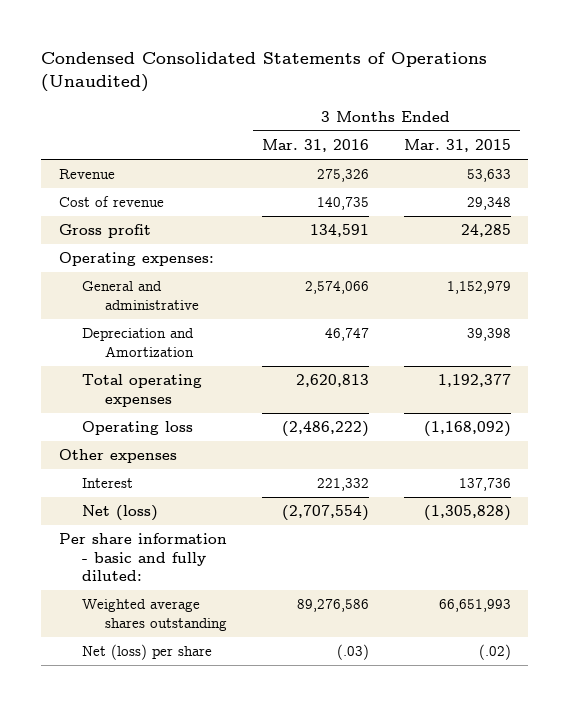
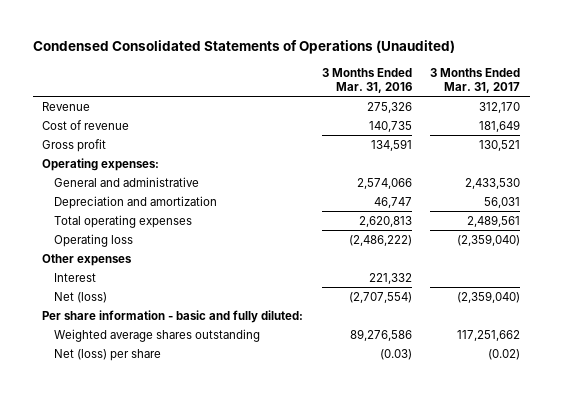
[403,139,511,153] Mar. 31, 2015 -> none
none -> [430,67,521,93] 3 Months Ended Mar. 31, 2017
[81,328,194,357] Depreciation and Amortization -> [54,195,218,209] Depreciation and amortization
[336,644,369,661] (.03) -> [379,348,412,360] (0.03)

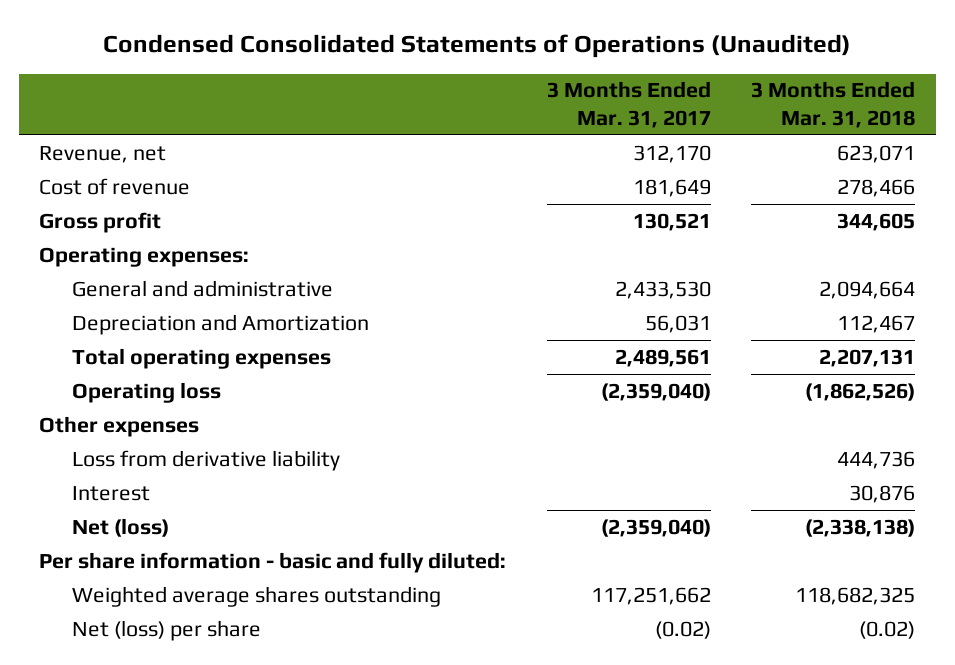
[321,67,412,93] 3 Months Ended Mar. 31, 2016 -> none
none -> [751,81,916,129] 3 Months Ended Mar. 31, 2018
[42,101,91,111] Revenue -> [39,145,167,163] Revenue, net
[54,195,218,209] Depreciation and amortization -> [71,313,369,335] Depreciation and Amortization
none -> [71,449,340,471] Loss from derivative liability

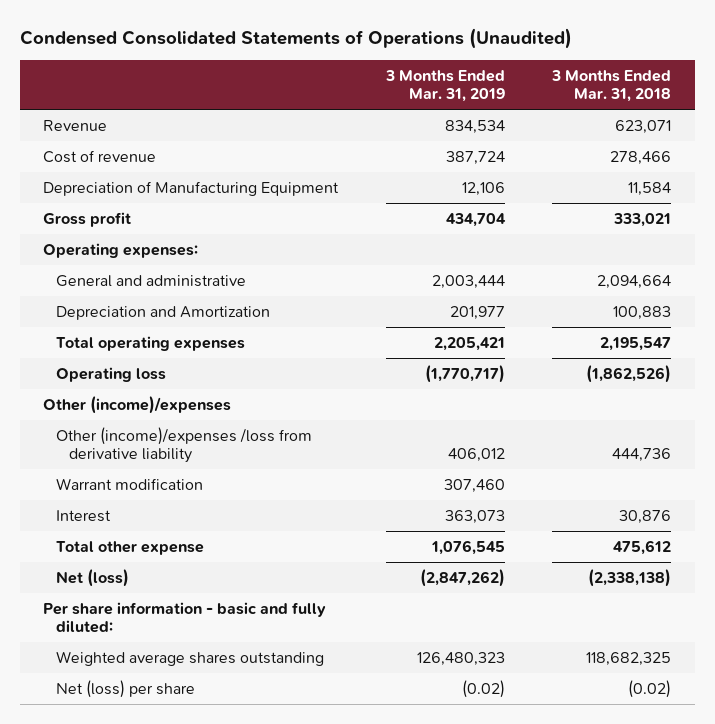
[546,81,711,129] 3 Months Ended Mar. 31, 2017 -> none
none -> [384,69,505,103] 3 Months Ended Mar. 31, 2019
[39,145,167,163] Revenue, net -> [43,119,108,131] Revenue
none -> [43,180,340,196] Depreciation of Manufacturing Equipment
[837,212,916,231] 344,605 -> [613,212,672,227] 333,021
[837,314,916,333] 112,467 -> [613,305,672,320] 100,883
[819,348,916,367] 2,207,131 -> [600,336,672,351] 2,195,547
[39,415,200,437] Other expenses -> [43,395,232,414] Other (income)/expenses
[71,449,340,471] Loss from derivative liability -> [55,426,312,464] Other (income)/expenses /loss from derivative liability
none -> [55,477,203,490] Warrant modification
none -> [55,540,204,555] Total other expense

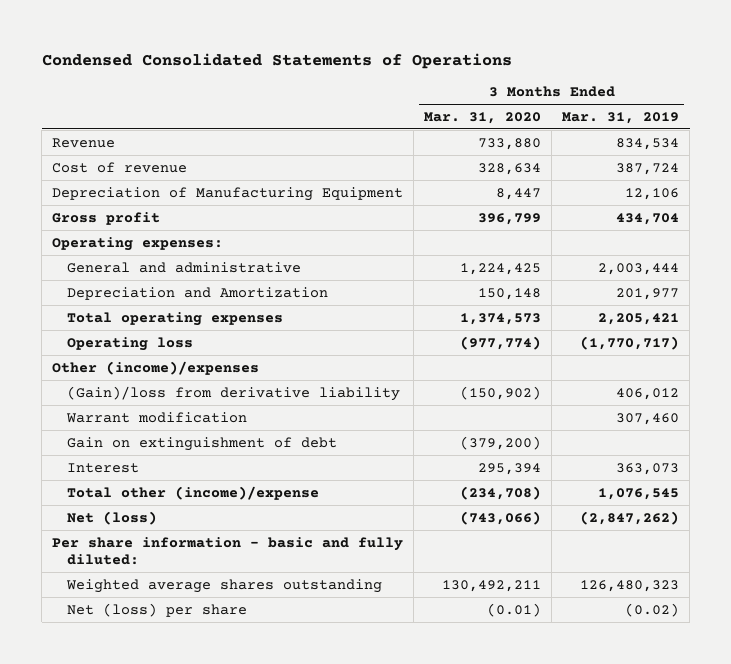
[19,28,572,50] Condensed Consolidated Statements of Operations (Unaudited) -> [41,52,512,69] Condensed Consolidated Statements of Operations
[551,69,672,103] 3 Months Ended Mar. 31, 2018 -> none
none -> [424,111,542,124] Mar. 31, 2020
[55,426,312,464] Other (income)/expenses /loss from derivative liability -> [66,385,400,401] (Gain)/loss from derivative liability
none -> [66,436,337,451] Gain on extinguishment of debt
[55,540,204,555] Total other expense -> [66,485,319,500] Total other (income)/expense

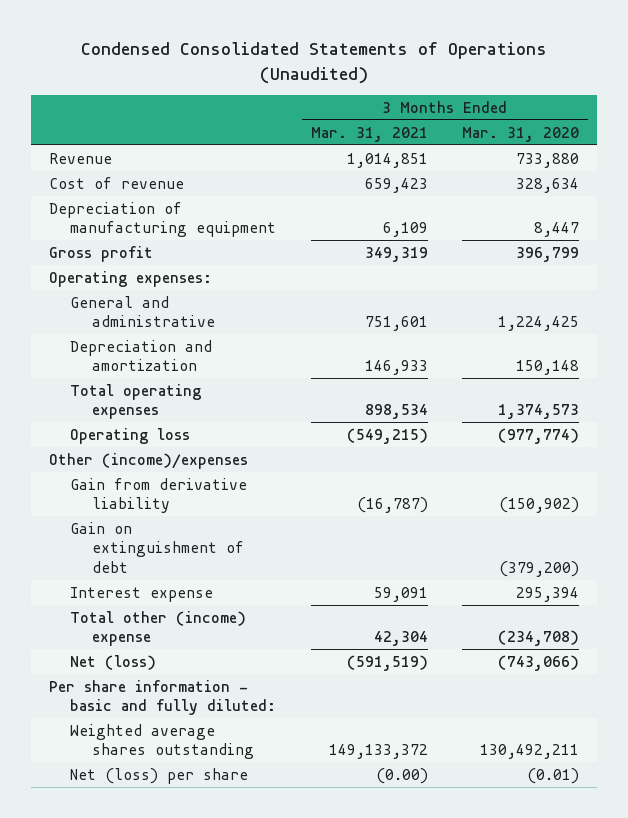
[41,52,512,69] Condensed Consolidated Statements of Operations -> [81,42,548,84] Condensed Consolidated Statements of Operations (Unaudited)
[562,111,680,124] Mar. 31, 2019 -> none
none -> [310,126,428,142] Mar. 31, 2021
[52,186,404,201] Depreciation of Manufacturing Equipment -> [48,201,277,238] Depreciation of manufacturing equipment
[66,286,328,300] Depreciation and Amortization -> [70,339,213,372] Depreciation and amortization
[65,411,247,423] Warrant modification -> none
[66,385,400,401] (Gain)/loss from derivative liability -> [70,477,248,514] Gain from derivative liability
[66,462,139,473] Interest -> [70,586,214,602] Interest expense
[66,485,319,500] Total other (income)/expense -> [70,610,247,647] Total other (income) expense

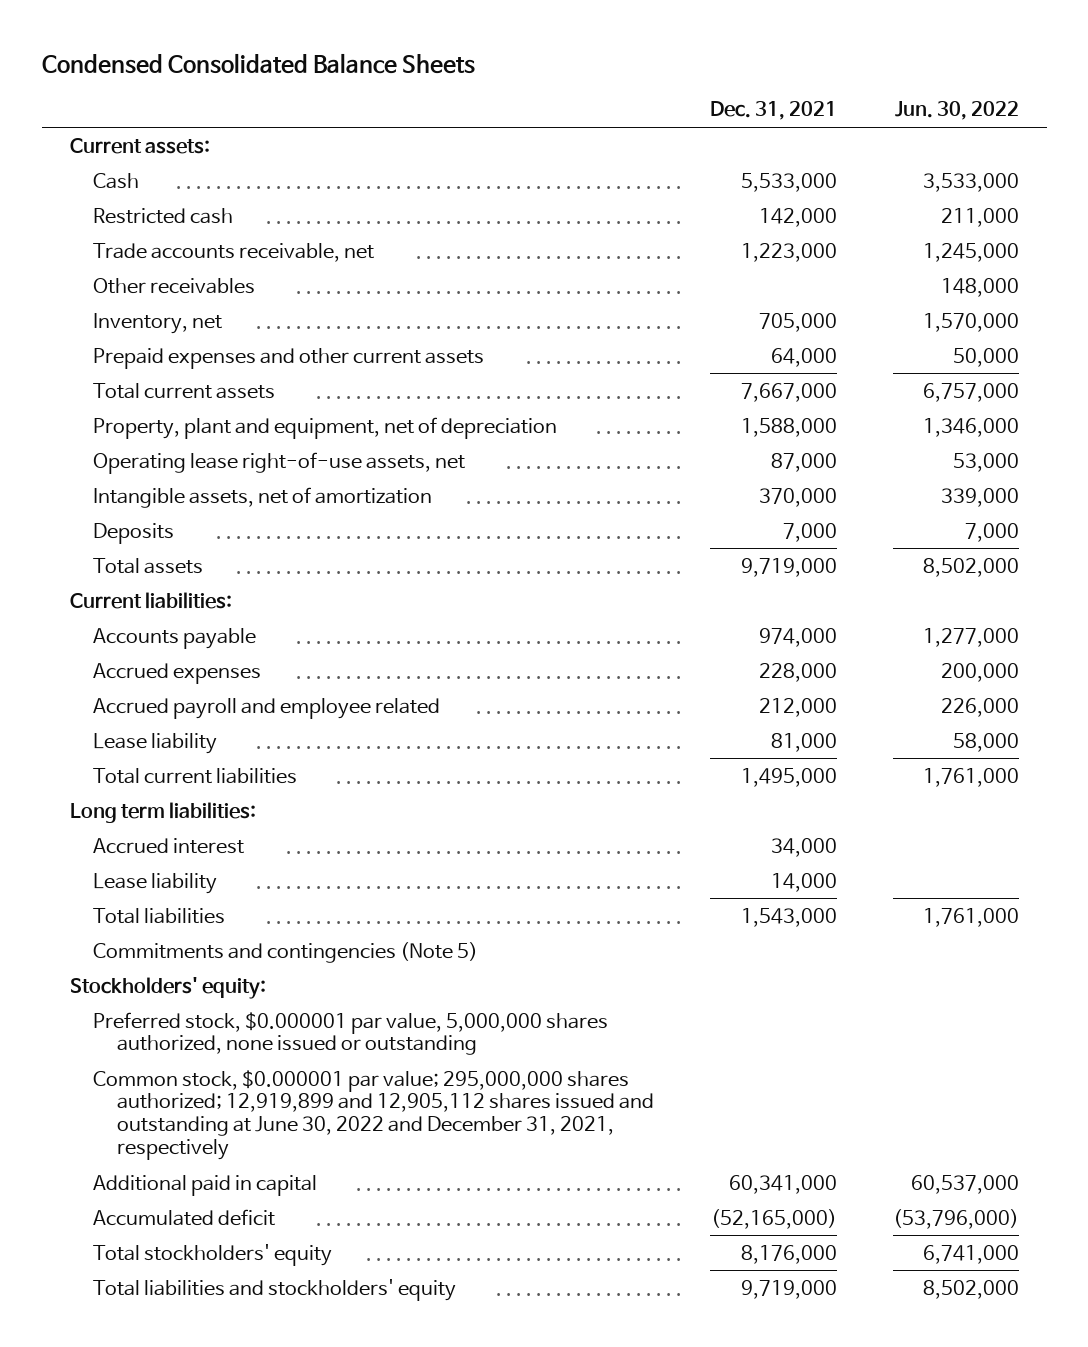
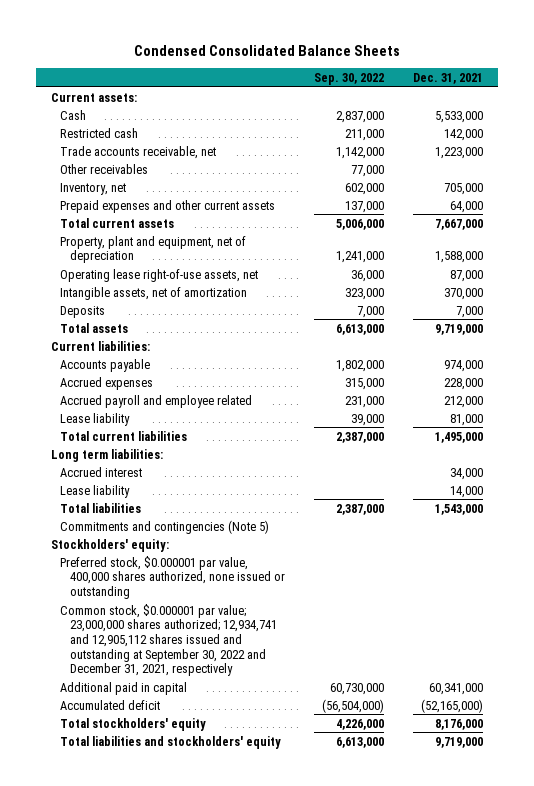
[894,101,1019,121] Jun. 30, 2022 -> none
none -> [314,72,385,85] Sep. 30, 2022
[93,1011,609,1056] Preferred stock, $0.000001 par value, 5,000,000 shares authorized, none issued or outstanding -> [60,555,285,600] Preferred stock, $0.000001 par value, 400,000 shares authorized, none issued or outstanding
[93,1069,654,1160] Common stock, $0.000001 par value; 295,000,000 shares authorized; 12,919,899 and 12,905,112 shares issued and outstanding at June 30, 2022 and December 31, 2021, respectively -> [60,603,277,677] Common stock, $0.000001 par value; 23,000,000 shares authorized; 12,934,741 and 12,905,112 shares issued and outstanding at September 30, 2022 and December 31, 2021, respectively

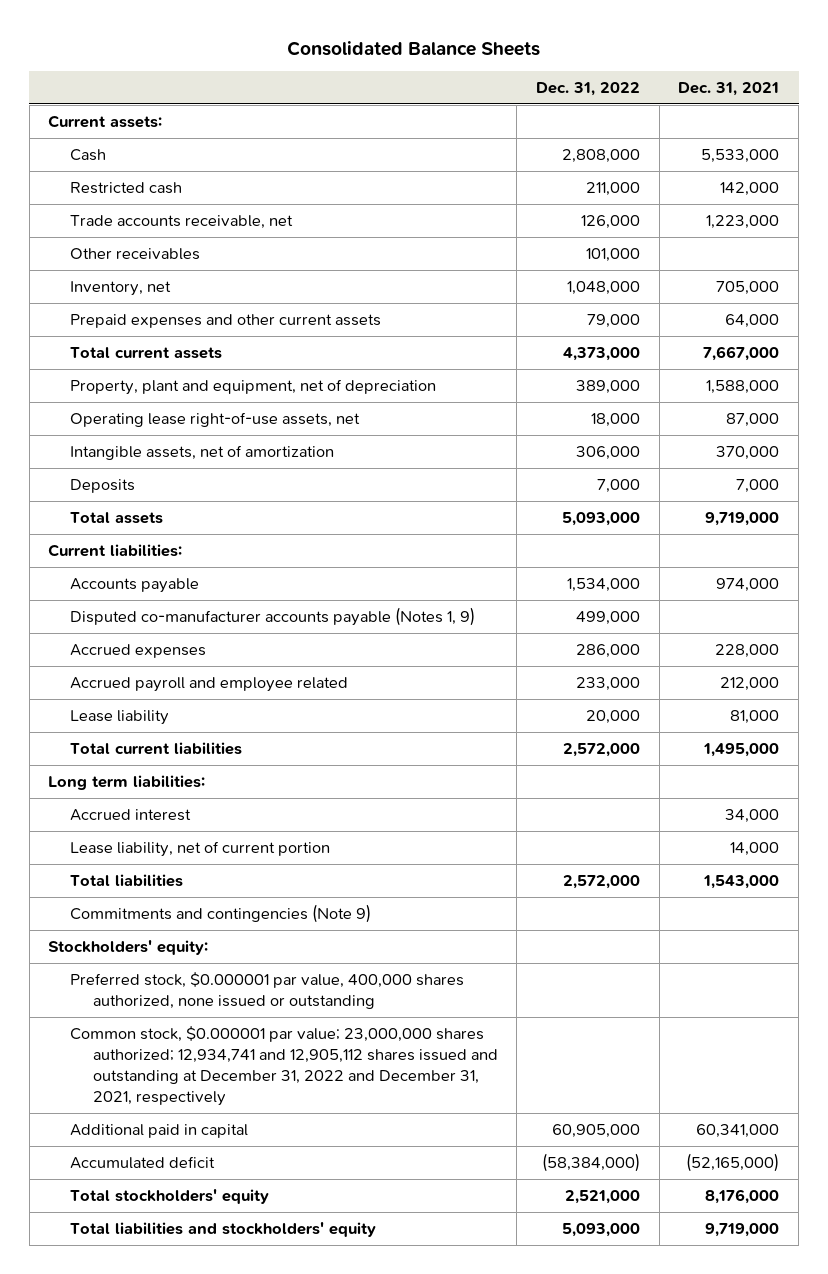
[134,44,401,56] Condensed Consolidated Balance Sheets -> [286,40,540,56] Consolidated Balance Sheets
[314,72,385,85] Sep. 30, 2022 -> none
none -> [535,81,640,96] Dec. 31, 2022
none -> [70,606,476,626] Disputed co-manufacturer accounts payable (Notes 1, 9)
[60,484,131,498] Lease liability -> [70,840,331,857] Lease liability, net of current portion
[60,519,270,534] Commitments and contingencies (Note 5) -> [70,903,372,923] Commitments and contingencies (Note 9)
[60,603,277,677] Common stock, $0.000001 par value; 23,000,000 shares authorized; 12,934,741 and 12,905,112 shares issued and outstanding at September 30, 2022 and December 31, 2021, respectively -> [70,1025,498,1107] Common stock, $0.000001 par value; 23,000,000 shares authorized; 12,934,741 and 12,905,112 shares issued and outstanding at December 31, 2022 and December 31, 2021, respectively

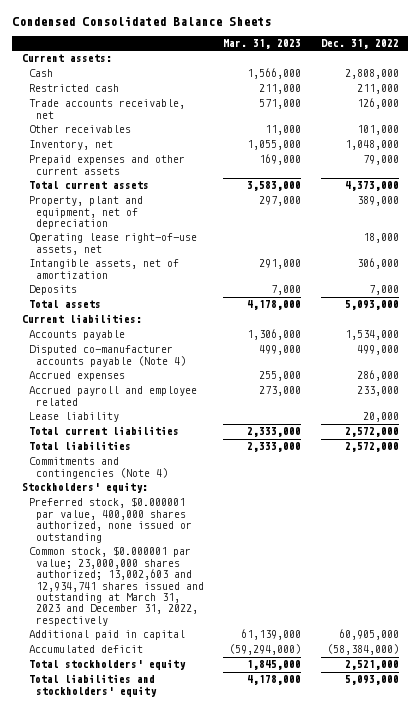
[286,40,540,56] Consolidated Balance Sheets -> [12,16,272,27] Condensed Consolidated Balance Sheets
[678,81,780,96] Dec. 31, 2021 -> none
none -> [223,39,302,50] Mar. 31, 2023
[70,606,476,626] Disputed co-manufacturer accounts payable (Notes 1, 9) -> [28,345,187,367] Disputed co-manufacturer accounts payable (Note 4)
[48,774,206,790] Long term liabilities: -> none
[70,808,192,821] Accrued interest -> none
[70,840,331,857] Lease liability, net of current portion -> none
[70,903,372,923] Commitments and contingencies (Note 9) -> [28,457,169,479] Commitments and contingencies (Note 4)
[70,1025,498,1107] Common stock, $0.000001 par value; 23,000,000 shares authorized; 12,934,741 and 12,905,112 shares issued and outstanding at December 31, 2022 and December 31, 2021, respectively -> [28,546,205,626] Common stock, $0.000001 par value; 23,000,000 shares authorized; 13,002,603 and 12,934,741 shares issued and outstanding at March 31, 2023 and December 31, 2022, respectively

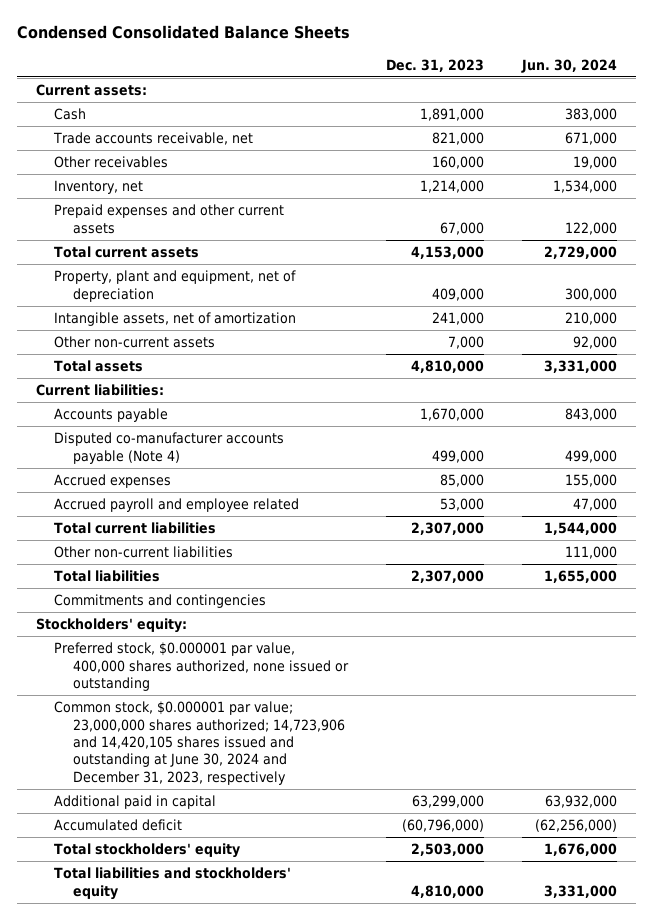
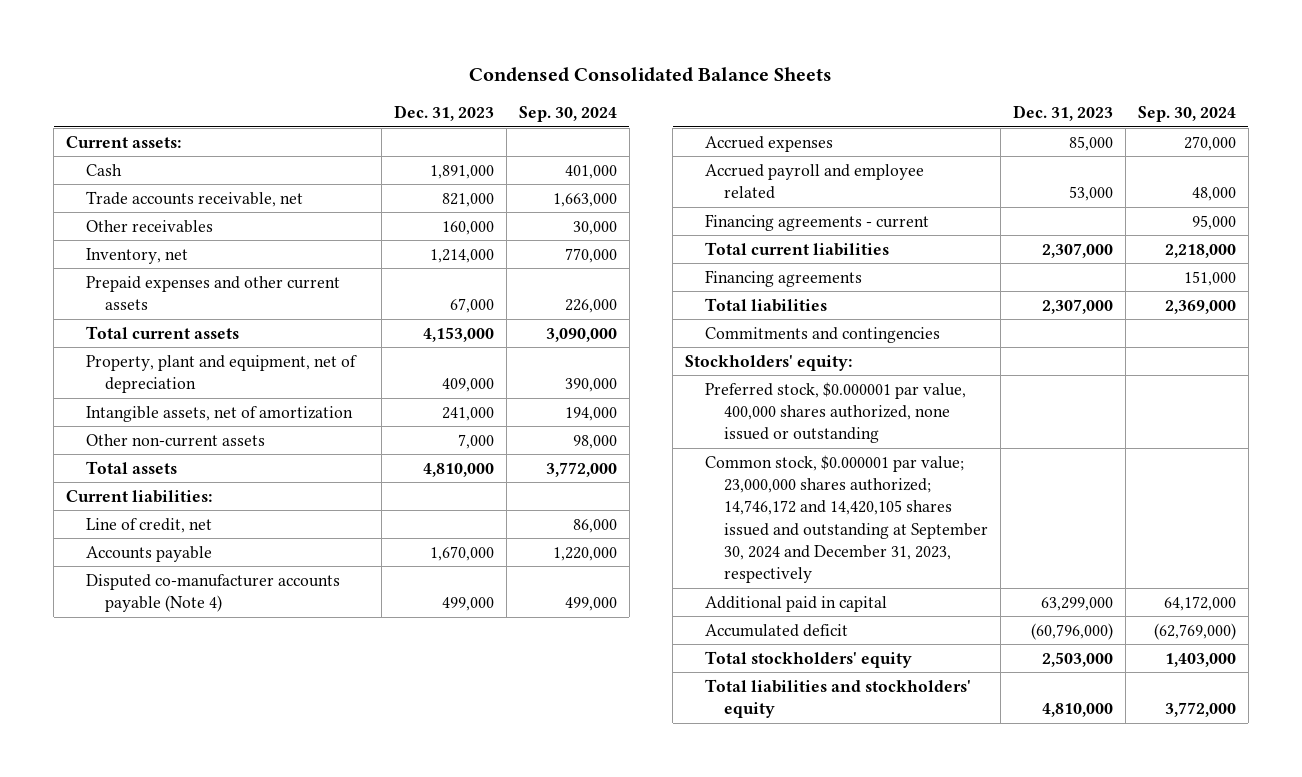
[520,58,617,73] Jun. 30, 2024 -> none
none -> [518,106,617,123] Sep. 30, 2024
none -> [85,517,212,533] Line of credit, net
none -> [704,213,929,231] Financing agreements - current
[54,546,234,559] Other non-current liabilities -> none
none -> [704,269,862,287] Financing agreements
[54,701,345,785] Common stock, $0.000001 par value; 23,000,000 shares authorized; 14,723,906 and 14,420,105 shares issued and outstanding at June 30, 2024 and December 31, 2023, respectively -> [704,454,989,584] Common stock, $0.000001 par value; 23,000,000 shares authorized; 14,746,172 and 14,420,105 shares issued and outstanding at September 30, 2024 and December 31, 2023, respectively

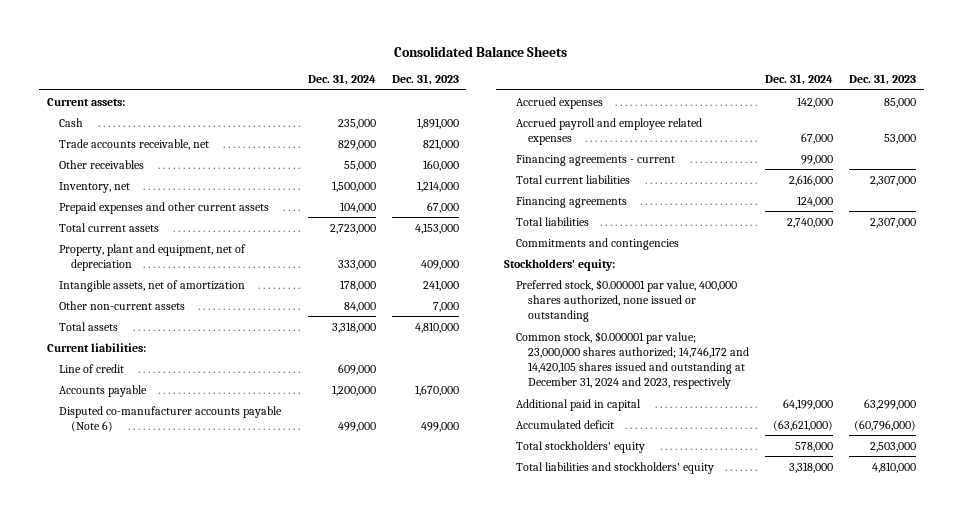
[469,66,833,82] Condensed Consolidated Balance Sheets -> [394,46,568,58] Consolidated Balance Sheets
[518,106,617,123] Sep. 30, 2024 -> none
none -> [307,74,376,86] Dec. 31, 2024
[85,517,212,533] Line of credit, net -> [58,363,124,373] Line of credit
[85,573,340,613] Disputed co-manufacturer accounts payable (Note 4) -> [58,405,282,432] Disputed co-manufacturer accounts payable (Note 6)
[704,163,924,200] Accrued payroll and employee related -> [516,117,703,145] Accrued payroll and employee related expenses
[704,454,989,584] Common stock, $0.000001 par value; 23,000,000 shares authorized; 14,746,172 and 14,420,105 shares issued and outstanding at September 30, 2024 and December 31, 2023, respectively -> [516,330,750,390] Common stock, $0.000001 par value; 23,000,000 shares authorized; 14,746,172 and 14,420,105 shares issued and outstanding at December 31, 2024 and 2023, respectively

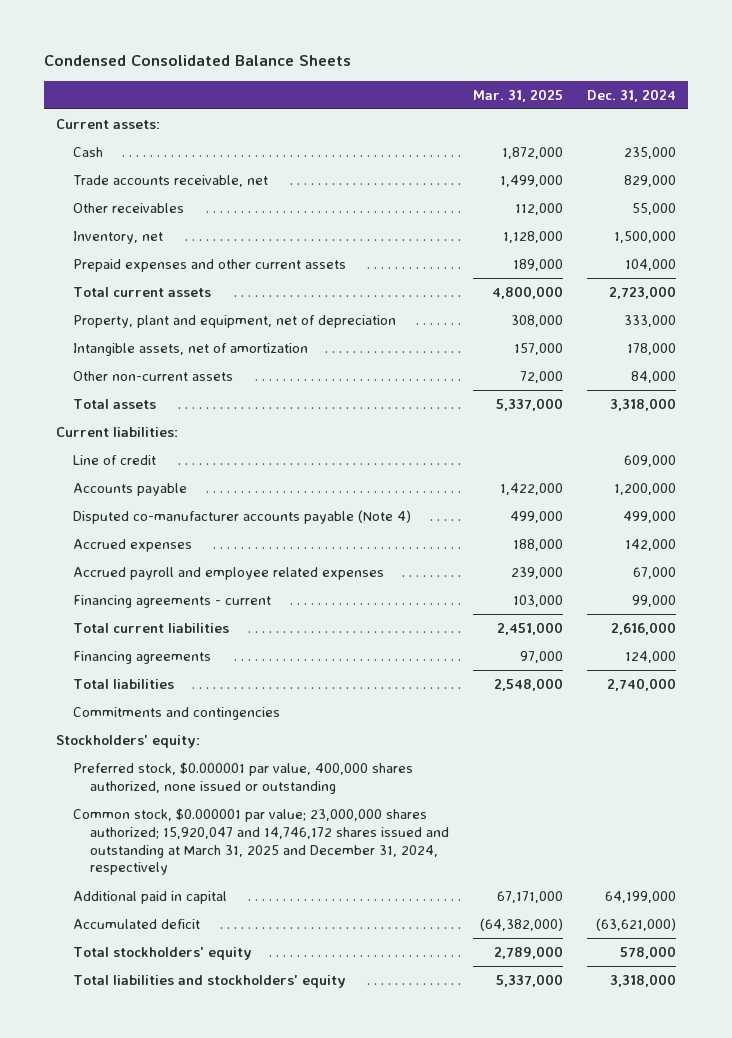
[394,46,568,58] Consolidated Balance Sheets -> [44,55,352,67] Condensed Consolidated Balance Sheets
[391,74,459,86] Dec. 31, 2023 -> none
none -> [473,88,564,102] Mar. 31, 2025
[58,405,282,432] Disputed co-manufacturer accounts payable (Note 6) -> [73,510,412,525] Disputed co-manufacturer accounts payable (Note 4)
[516,330,750,390] Common stock, $0.000001 par value; 23,000,000 shares authorized; 14,746,172 and 14,420,105 shares issued and outstanding at December 31, 2024 and 2023, respectively -> [73,808,450,876] Common stock, $0.000001 par value; 23,000,000 shares authorized; 15,920,047 and 14,746,172 shares issued and outstanding at March 31, 2025 and December 31, 2024, respectively

